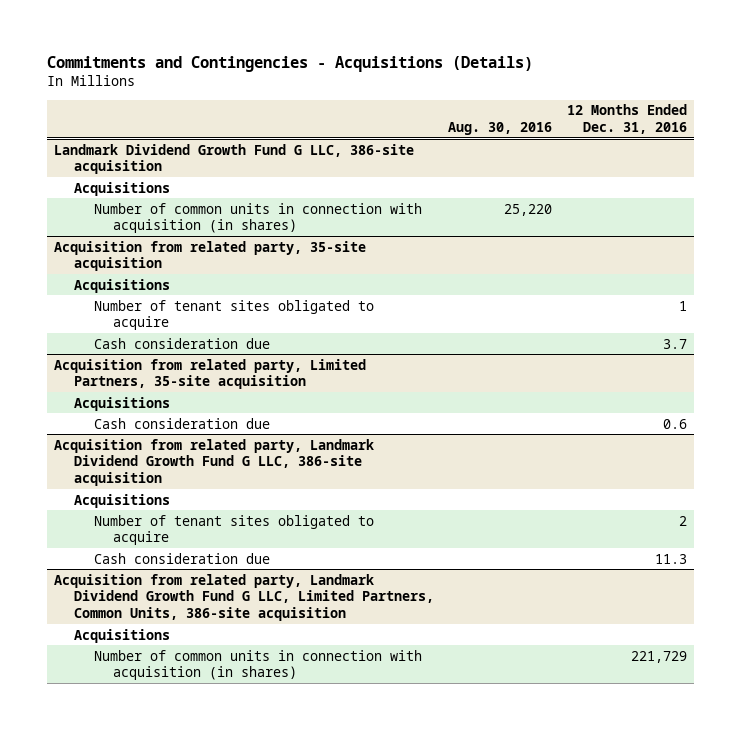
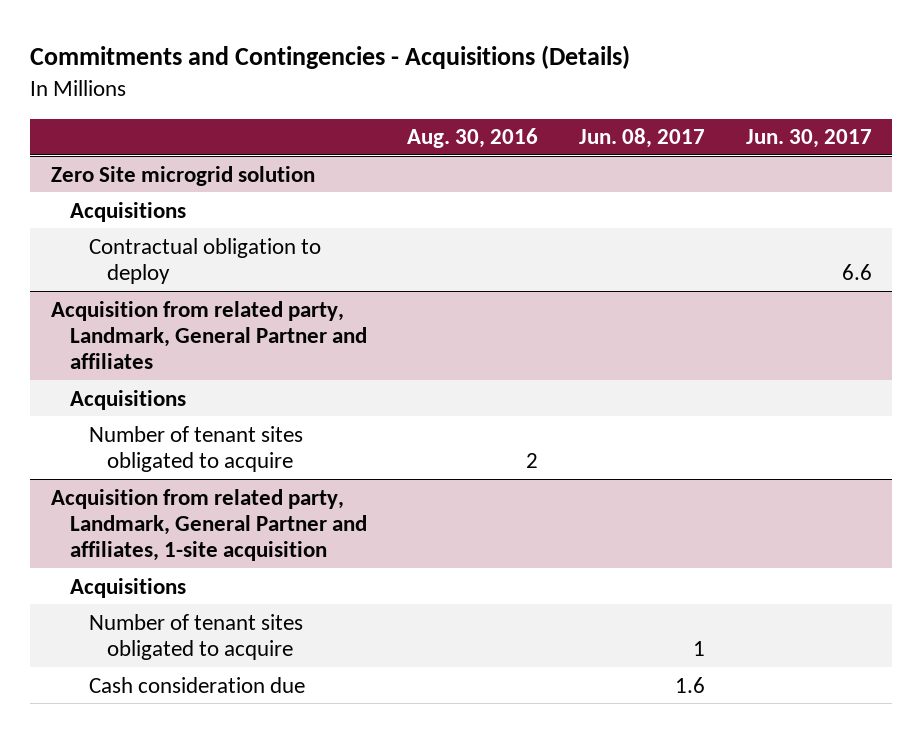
[566,104,687,135] 12 Months Ended Dec. 31, 2016 -> none
none -> [578,128,705,149] Jun. 08, 2017
none -> [745,129,872,149] Jun. 30, 2017
[54,143,415,175] Landmark Dividend Growth Fund G LLC, 386-site acquisition -> none
[73,181,170,196] Acquisitions -> none
[93,202,422,234] Number of common units in connection with acquisition (in shares) -> none
[54,240,367,272] Acquisition from related party, 35-site acquisition -> none
[73,278,170,293] Acquisitions -> none
[93,299,374,331] Number of tenant sites obligated to acquire -> none
[93,337,270,349] Cash consideration due -> none
[54,358,367,390] Acquisition from related party, Limited Partners, 35-site acquisition -> none
[73,396,170,411] Acquisitions -> none
[93,417,270,429] Cash consideration due -> none
[54,438,375,487] Acquisition from related party, Landmark Dividend Growth Fund G LLC, 386-site acquisition -> none
[73,493,170,508] Acquisitions -> none
[93,514,374,546] Number of tenant sites obligated to acquire -> none
[93,552,270,564] Cash consideration due -> none
[54,573,434,622] Acquisition from related party, Landmark Dividend Growth Fund G LLC, Limited Partners, Common Units, 386-site acquisition -> none
[73,628,170,643] Acquisitions -> none
[93,649,422,681] Number of common units in connection with acquisition (in shares) -> none
none -> [50,165,315,186] Zero Site microgrid solution
none -> [69,201,186,222] Acquisitions
none -> [88,237,321,284] Contractual obligation to deploy
none -> [50,300,367,370] Acquisition from related party, Landmark, General Partner and affiliates
none -> [69,389,186,410] Acquisitions
none -> [88,425,303,472] Number of tenant sites obligated to acquire
none -> [50,488,367,562] Acquisition from related party, Landmark, General Partner and affiliates, 1-site acquisition
none -> [69,577,186,598] Acquisitions
none -> [88,613,303,660] Number of tenant sites obligated to acquire
none -> [88,676,305,693] Cash consideration due

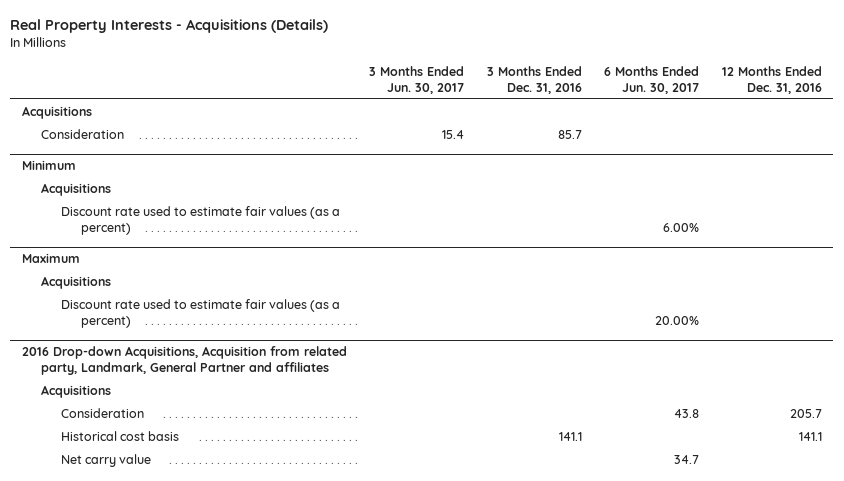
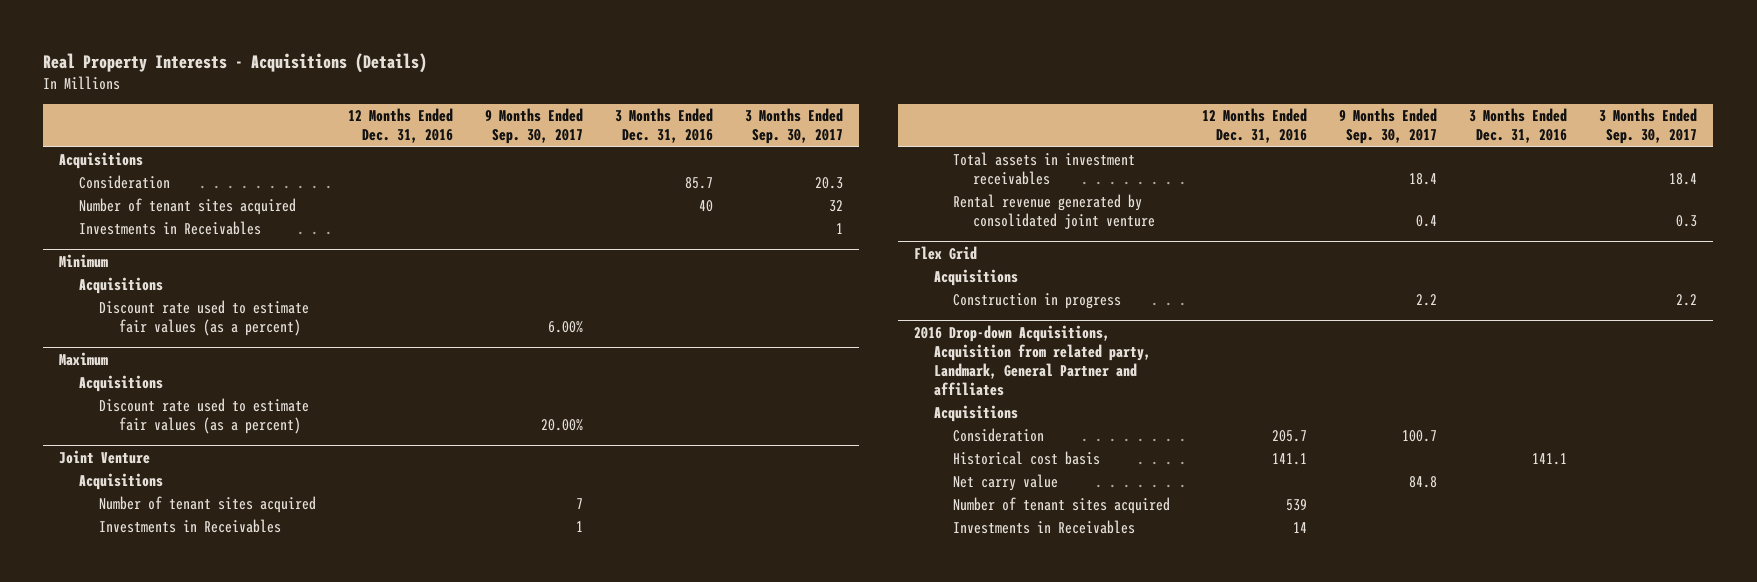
[369,65,465,94] 3 Months Ended Jun. 30, 2017 -> none
[604,65,700,94] 6 Months Ended Jun. 30, 2017 -> none
none -> [484,108,583,145] 9 Months Ended Sep. 30, 2017
none -> [744,108,843,145] 3 Months Ended Sep. 30, 2017
none -> [79,198,297,216] Number of tenant sites acquired
none -> [79,221,262,236] Investments in Receivables
none -> [59,449,151,464] Joint Venture
none -> [79,473,164,491] Acquisitions
none -> [98,496,316,514] Number of tenant sites acquired
none -> [98,519,281,534] Investments in Receivables
none -> [953,152,1136,186] Total assets in investment receivables
none -> [953,194,1156,230] Rental revenue generated by consolidated joint venture
none -> [913,245,977,260] Flex Grid
none -> [933,269,1018,287] Acquisitions
none -> [953,293,1122,310] Construction in progress
none -> [953,497,1171,515] Number of tenant sites acquired
none -> [953,520,1136,535] Investments in Receivables

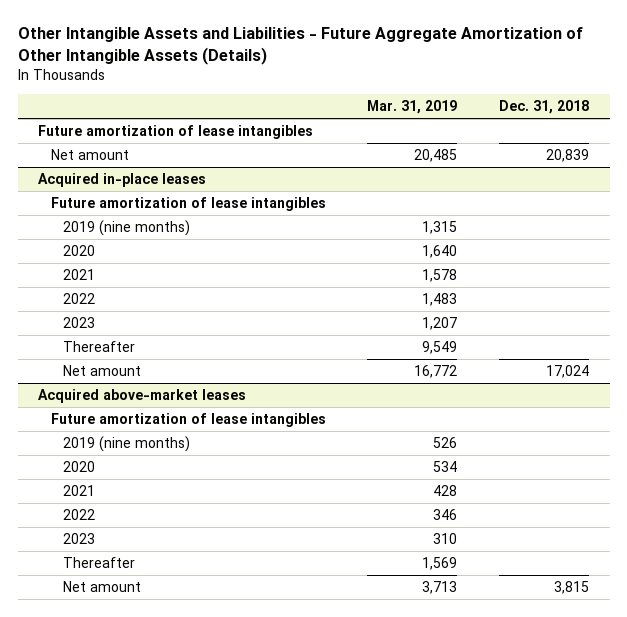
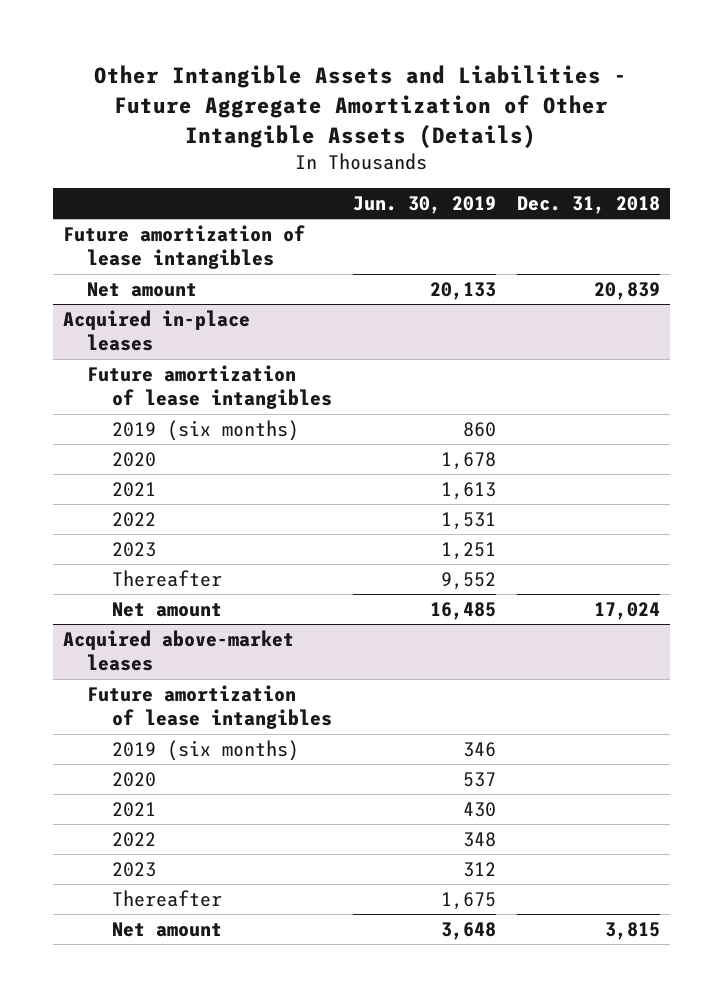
[367,100,458,115] Mar. 31, 2019 -> none
none -> [352,195,496,214] Jun. 30, 2019
[63,220,191,237] 2019 (nine months) -> [111,419,299,441] 2019 (six months)
[63,436,191,453] 2019 (nine months) -> [111,739,299,761] 2019 (six months)

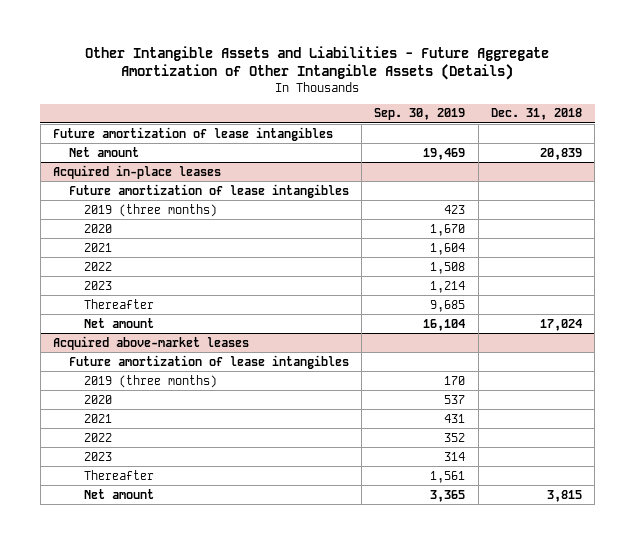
[352,195,496,214] Jun. 30, 2019 -> none
none -> [374,108,466,121] Sep. 30, 2019
[111,419,299,441] 2019 (six months) -> [84,203,218,217] 2019 (three months)
[111,739,299,761] 2019 (six months) -> [84,374,218,388] 2019 (three months)

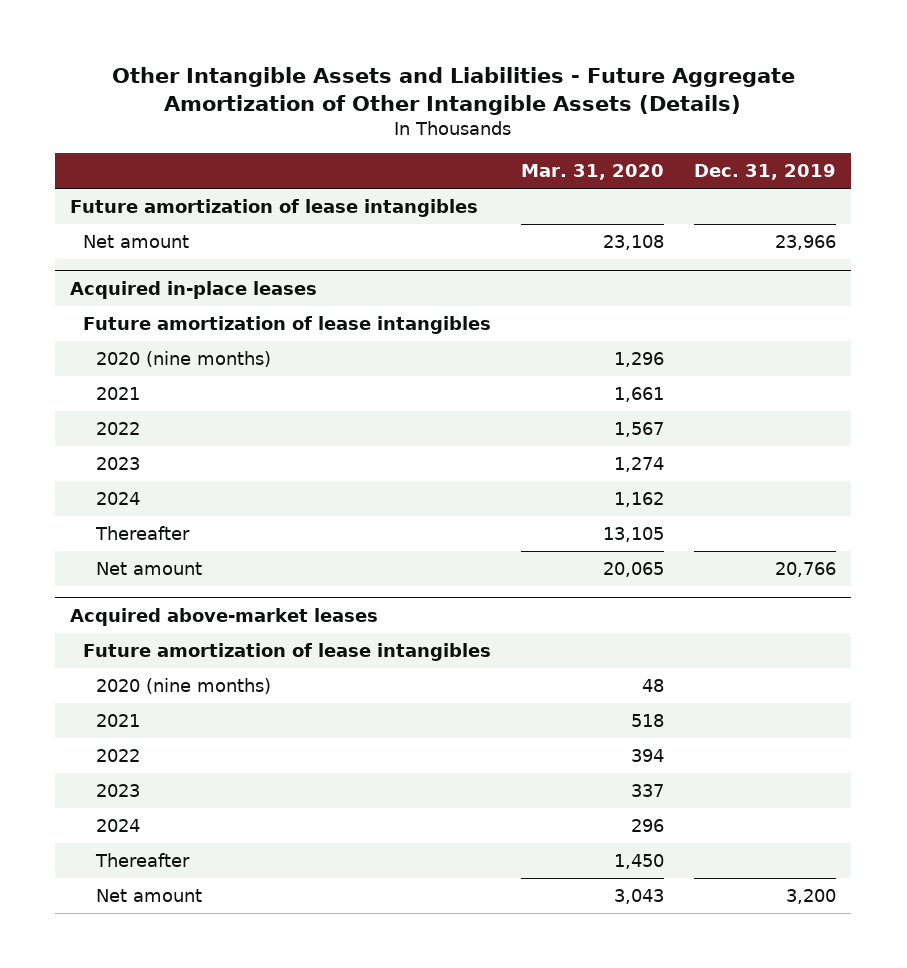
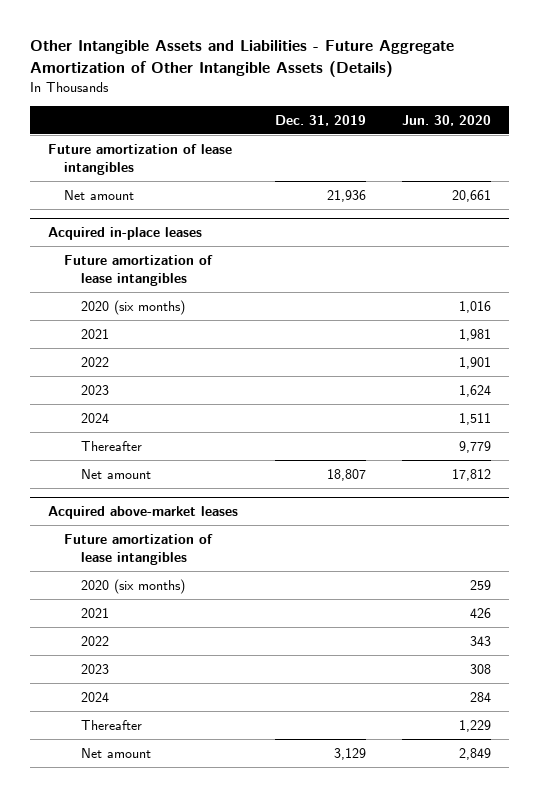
[521,164,665,181] Mar. 31, 2020 -> none
none -> [402,114,492,126] Jun. 30, 2020
[775,235,837,251] 23,966 -> [326,189,366,202] 21,936
[96,351,272,368] 2020 (nine months) -> [80,299,185,315] 2020 (six months)
[775,562,837,578] 20,766 -> [326,468,366,481] 18,807
[96,678,272,695] 2020 (nine months) -> [80,578,185,594] 2020 (six months)
[786,889,837,905] 3,200 -> [333,747,366,760] 3,129

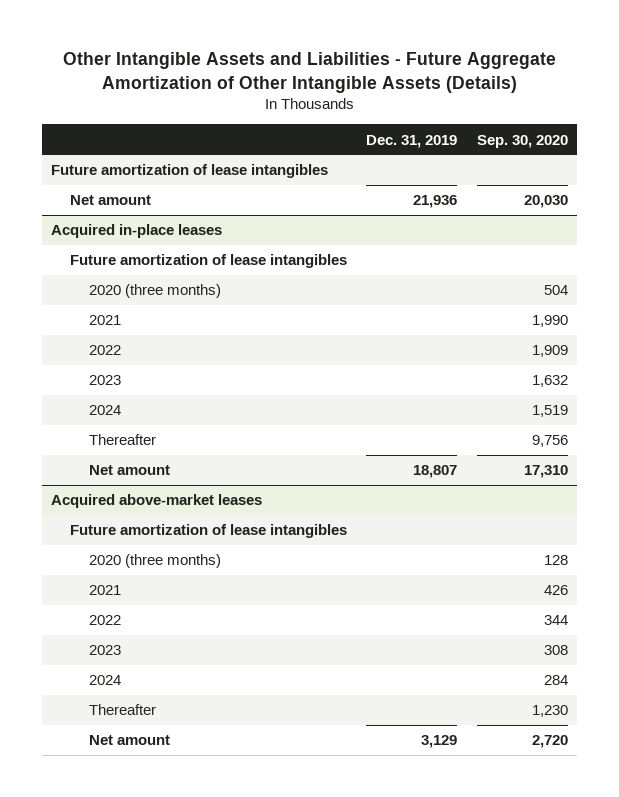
[402,114,492,126] Jun. 30, 2020 -> none
none -> [476,134,568,148] Sep. 30, 2020
[80,299,185,315] 2020 (six months) -> [88,284,221,299] 2020 (three months)
[80,578,185,594] 2020 (six months) -> [88,554,221,569] 2020 (three months)

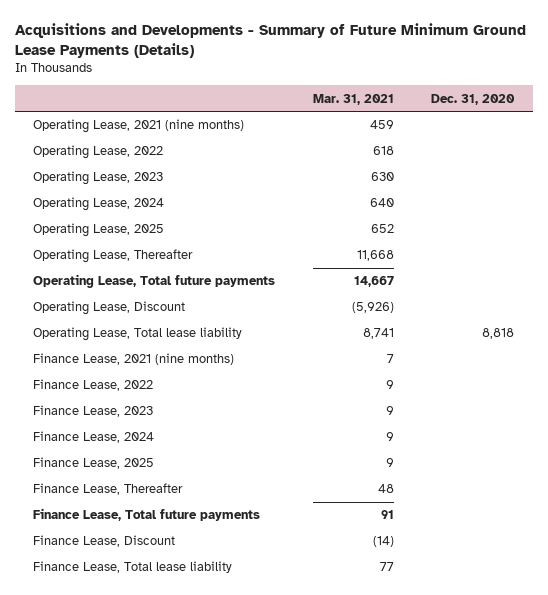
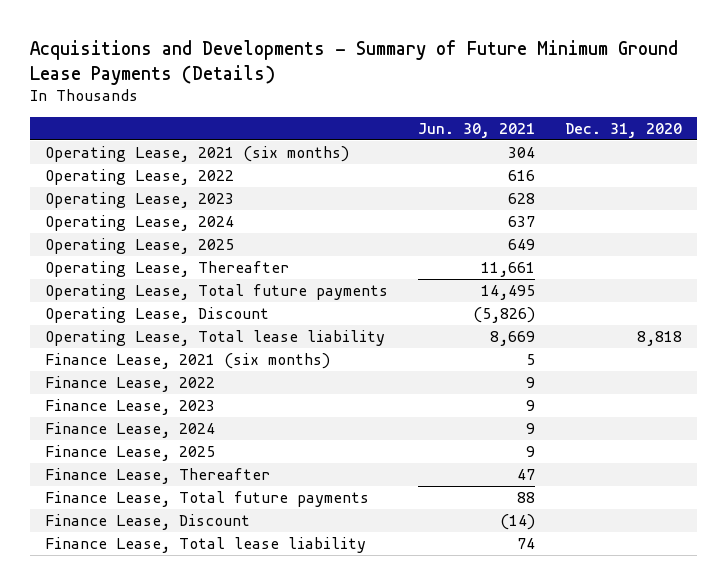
[312,93,394,105] Mar. 31, 2021 -> none
none -> [418,122,536,138] Jun. 30, 2021
[33,119,245,134] Operating Lease, 2021 (nine months) -> [45,145,350,162] Operating Lease, 2021 (six months)
[33,353,235,366] Finance Lease, 2021 (nine months) -> [45,352,331,369] Finance Lease, 2021 (six months)

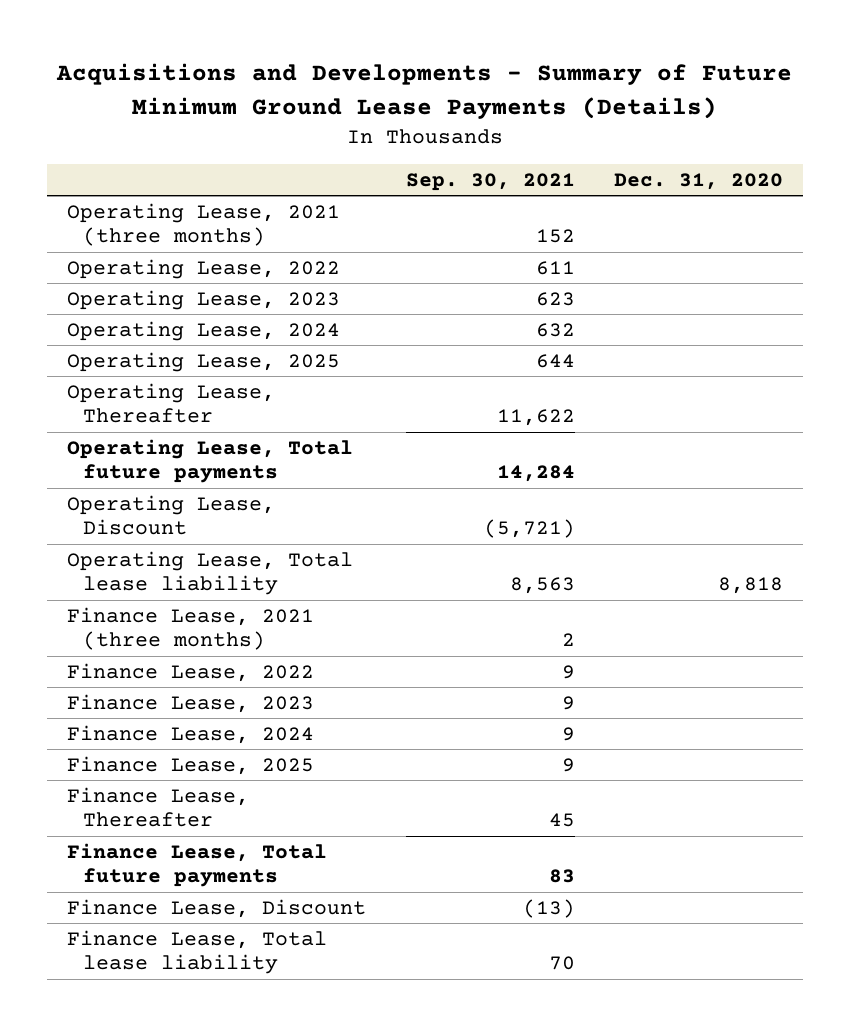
[418,122,536,138] Jun. 30, 2021 -> none
none -> [405,172,575,191] Sep. 30, 2021
[45,145,350,162] Operating Lease, 2021 (six months) -> [66,202,340,247] Operating Lease, 2021 (three months)
[45,352,331,369] Finance Lease, 2021 (six months) -> [66,606,314,651] Finance Lease, 2021 (three months)

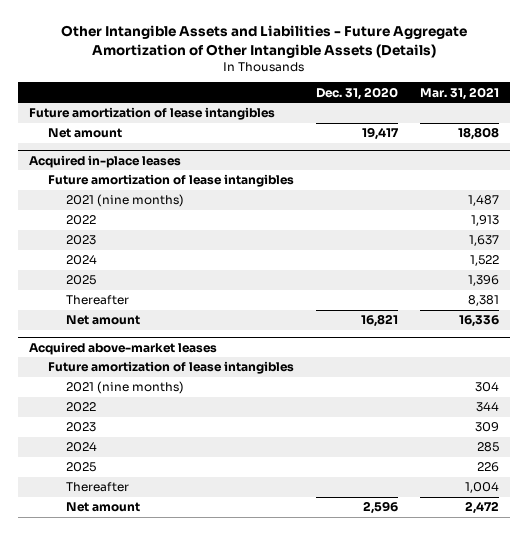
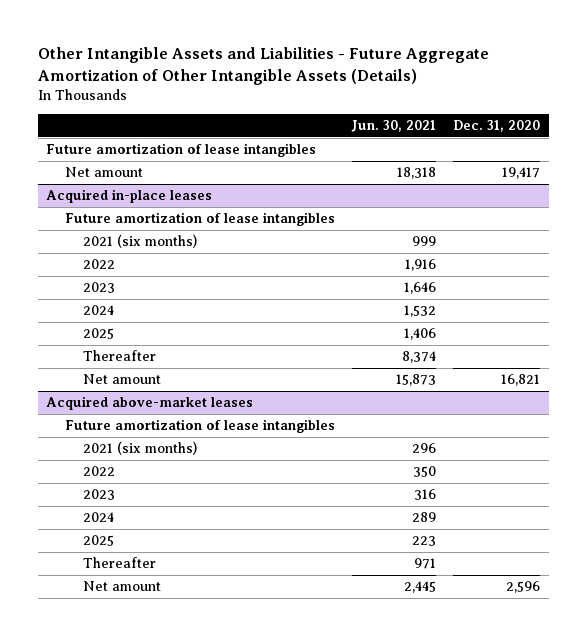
[420,86,500,100] Mar. 31, 2021 -> none
none -> [350,120,436,133] Jun. 30, 2021
[66,194,185,208] 2021 (nine months) -> [83,234,198,249] 2021 (six months)
[66,381,185,395] 2021 (nine months) -> [83,441,198,456] 2021 (six months)

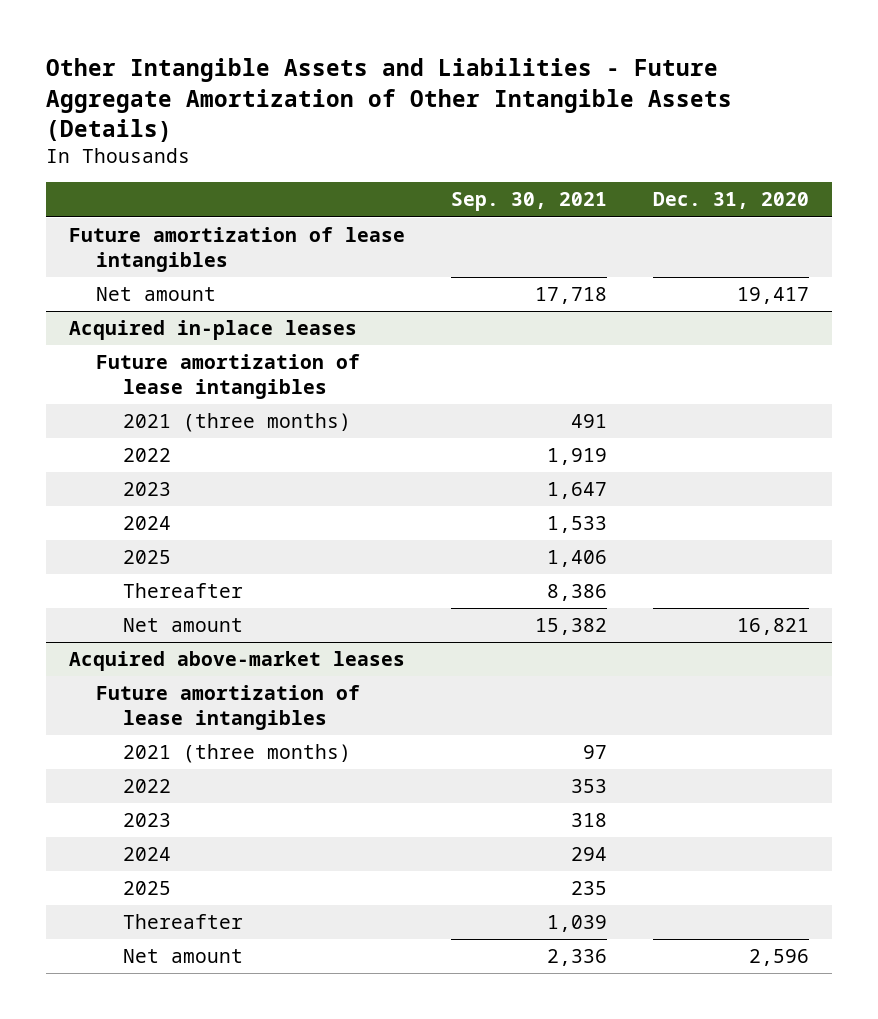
[350,120,436,133] Jun. 30, 2021 -> none
none -> [451,192,608,212] Sep. 30, 2021
[83,234,198,249] 2021 (six months) -> [122,413,351,433] 2021 (three months)
[83,441,198,456] 2021 (six months) -> [122,744,351,764] 2021 (three months)

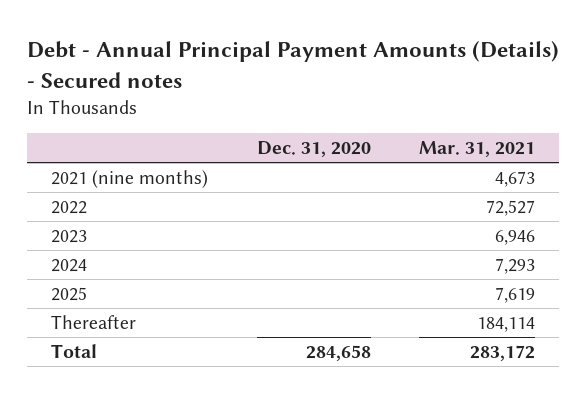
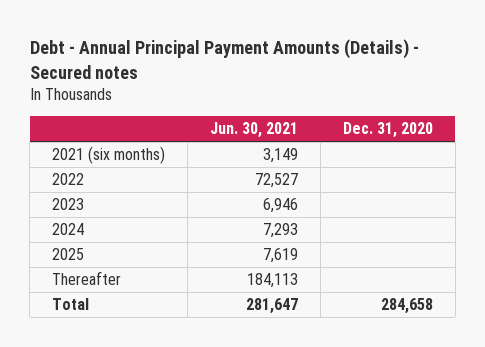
[419,141,536,158] Mar. 31, 2021 -> none
none -> [210,122,299,139] Jun. 30, 2021
[51,169,209,188] 2021 (nine months) -> [52,146,166,165] 2021 (six months)

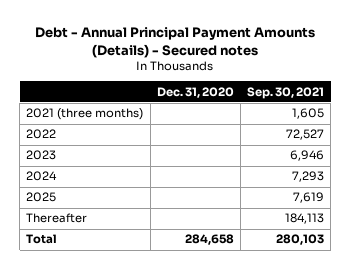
[210,122,299,139] Jun. 30, 2021 -> none
none -> [247,86,325,99] Sep. 30, 2021
[52,146,166,165] 2021 (six months) -> [26,108,144,121] 2021 (three months)

